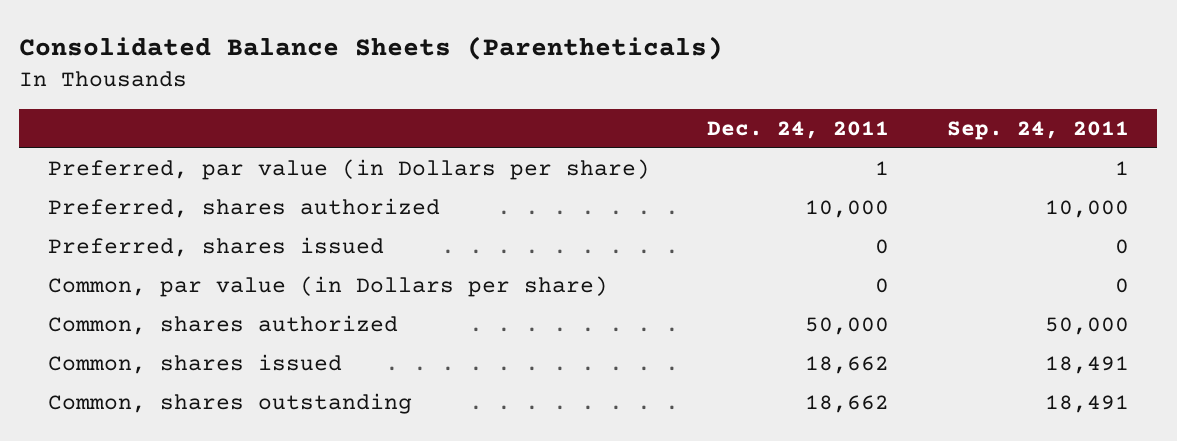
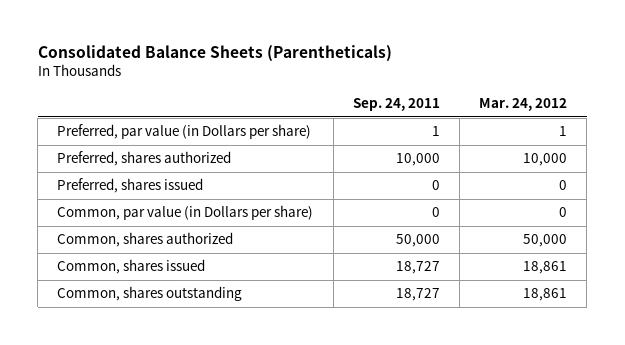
[707,121,890,140] Dec. 24, 2011 -> none
none -> [479,98,568,112] Mar. 24, 2012
[1044,356,1129,375] 18,491 -> [395,261,440,275] 18,727
[1044,395,1129,414] 18,491 -> [395,288,440,302] 18,727

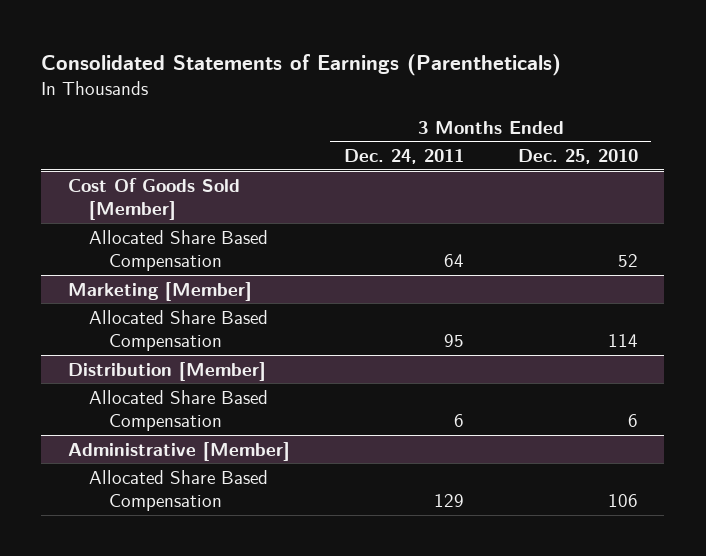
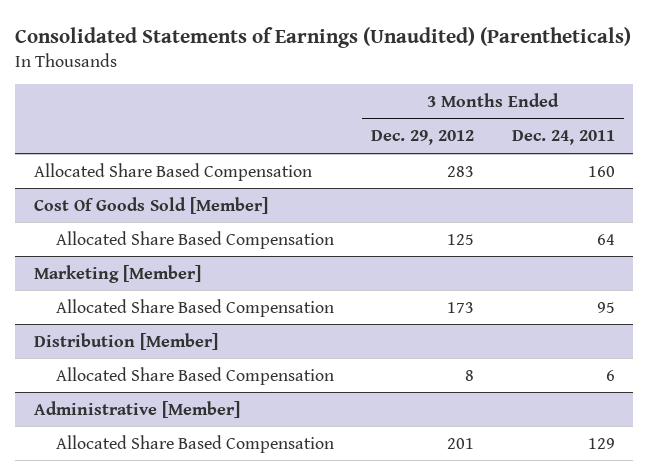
[41,53,562,76] Consolidated Statements of Earnings (Parentheticals) -> [15,26,632,48] Consolidated Statements of Earnings (Unaudited) (Parentheticals)
[517,148,638,164] Dec. 25, 2010 -> none
none -> [371,130,475,146] Dec. 29, 2012
none -> [34,162,313,181] Allocated Share Based Compensation

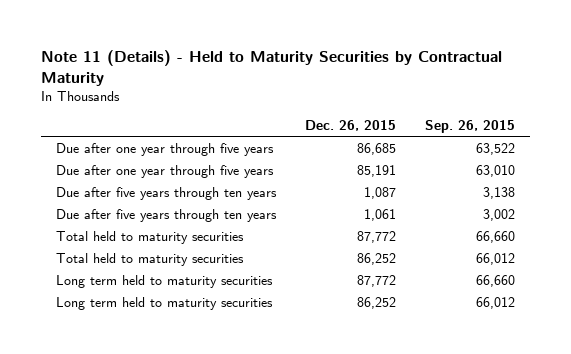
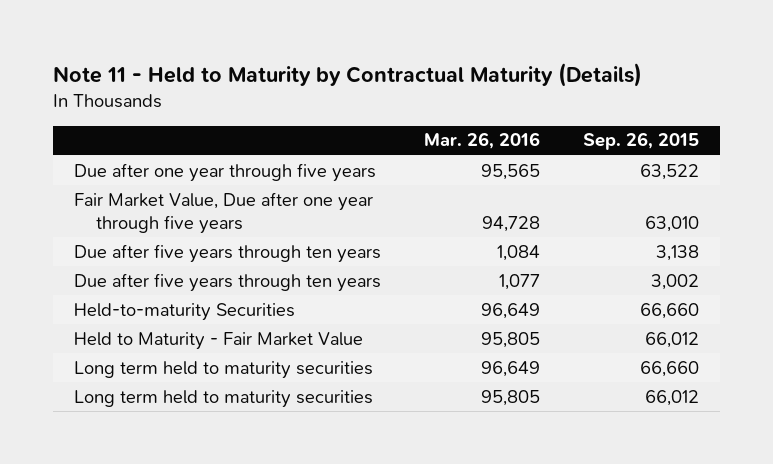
[41,49,503,86] Note 11 (Details) - Held to Maturity Securities by Contractual Maturity -> [52,62,642,87] Note 11 - Held to Maturity by Contractual Maturity (Details)
[305,119,397,131] Dec. 26, 2015 -> none
none -> [423,132,540,150] Mar. 26, 2016
[55,164,274,178] Due after one year through five years -> [74,191,374,235] Fair Market Value, Due after one year through five years
[55,230,244,244] Total held to maturity securities -> [74,302,296,321] Held-to-maturity Securities
[55,252,244,266] Total held to maturity securities -> [74,331,364,350] Held to Maturity - Fair Market Value

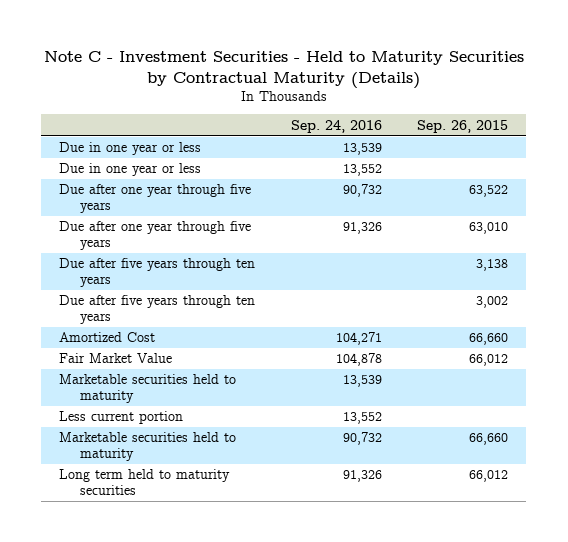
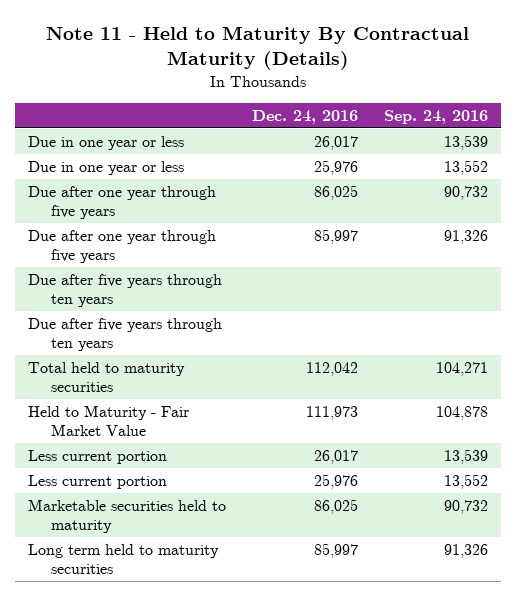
[43,51,524,89] Note C - Investment Securities - Held to Maturity Securities by Contractual Maturity (Details) -> [46,25,470,70] Note 11 - Held to Maturity By Contractual Maturity (Details)
[417,119,509,133] Sep. 26, 2015 -> none
none -> [252,109,359,124] Dec. 24, 2016
[59,332,156,343] Amortized Cost -> [28,362,186,392] Total held to maturity securities
[59,353,173,364] Fair Market Value -> [28,405,190,436] Held to Maturity - Fair Market Value
[59,374,237,403] Marketable securities held to maturity -> [28,450,168,465] Less current portion

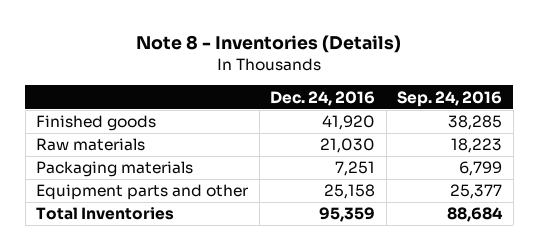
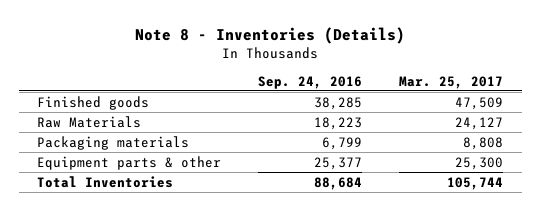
[270,90,376,106] Dec. 24, 2016 -> none
none -> [399,75,504,89] Mar. 25, 2017
[36,138,146,152] Raw materials -> [37,115,142,128] Raw Materials
[36,184,249,201] Equipment parts and other -> [37,155,222,170] Equipment parts & other

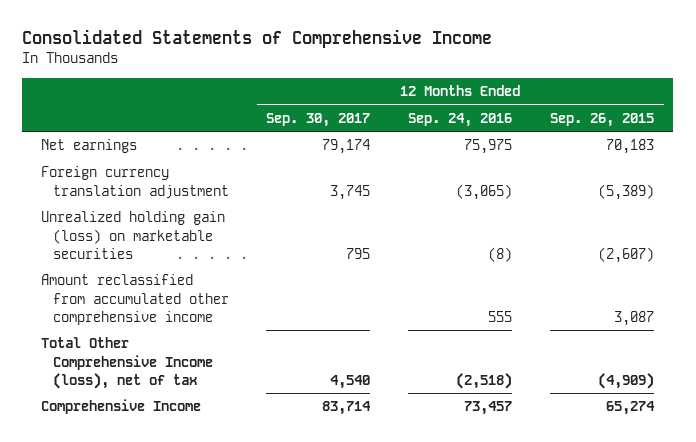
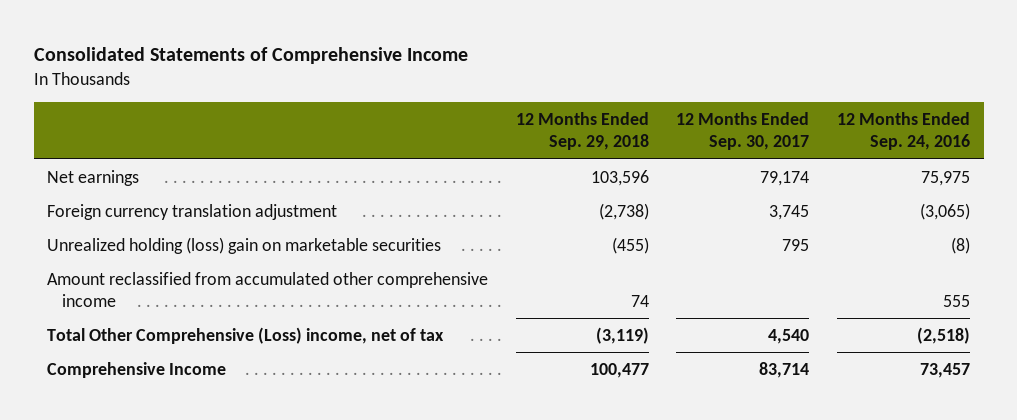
[550,112,655,127] Sep. 26, 2015 -> none
none -> [515,111,649,151] 12 Months Ended Sep. 29, 2018
[41,211,226,259] Unrealized holding gain (loss) on marketable securities -> [47,236,442,254] Unrealized holding (loss) gain on marketable securities
[41,337,213,389] Total Other Comprehensive Income (loss), net of tax -> [47,326,445,344] Total Other Comprehensive (Loss) income, net of tax

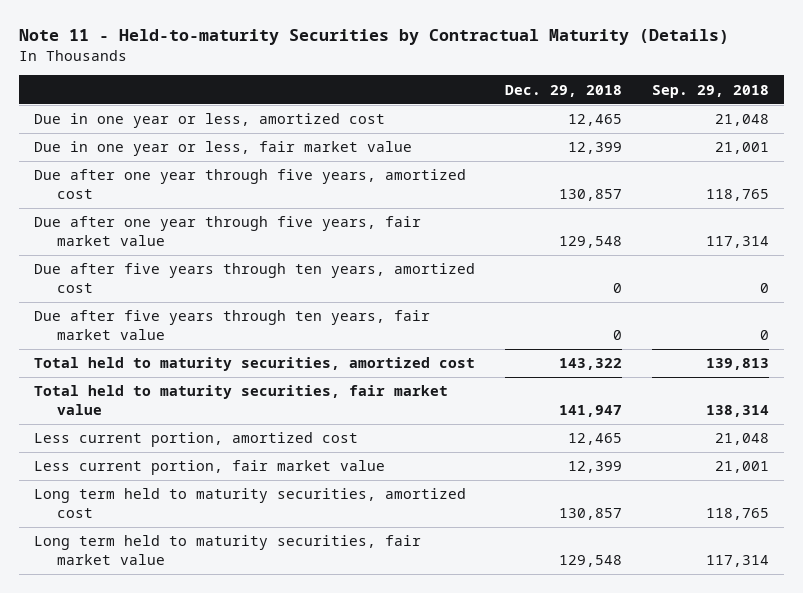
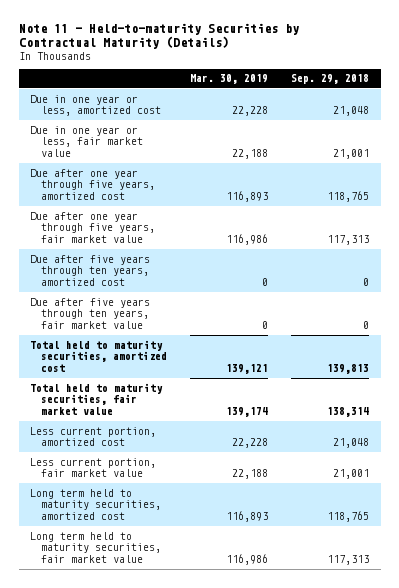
[504,84,622,97] Dec. 29, 2018 -> none
none -> [190,74,269,85] Mar. 30, 2019
[705,235,769,248] 117,314 -> [327,235,370,246] 117,313
[705,554,769,567] 117,314 -> [327,555,370,566] 117,313

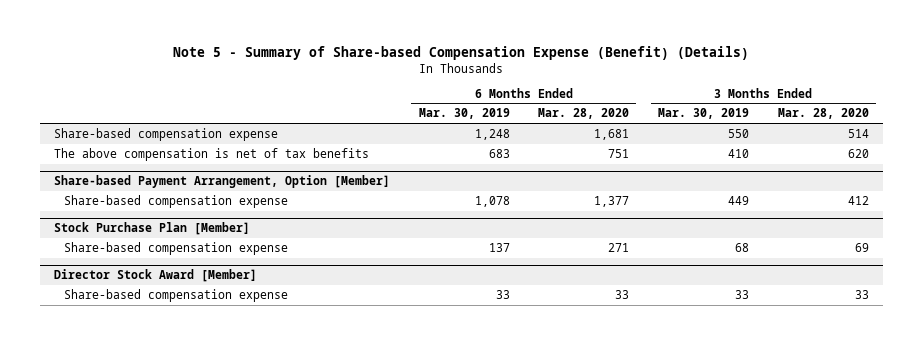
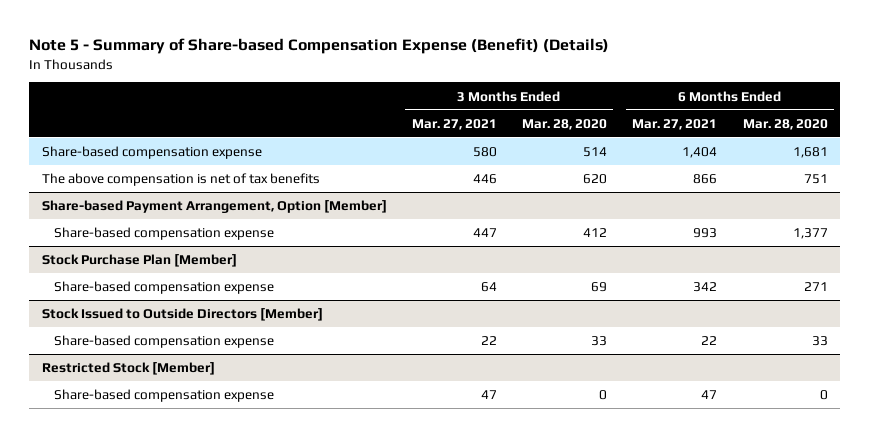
[418,108,510,120] Mar. 30, 2019 -> none
[657,108,749,120] Mar. 30, 2019 -> none
none -> [411,118,497,130] Mar. 27, 2021
none -> [632,118,718,130] Mar. 27, 2021
[53,269,257,283] Director Stock Award [Member] -> none
none -> [41,308,323,322] Stock Issued to Outside Directors [Member]
none -> [41,362,215,376] Restricted Stock [Member]
none -> [54,389,275,403] Share-based compensation expense

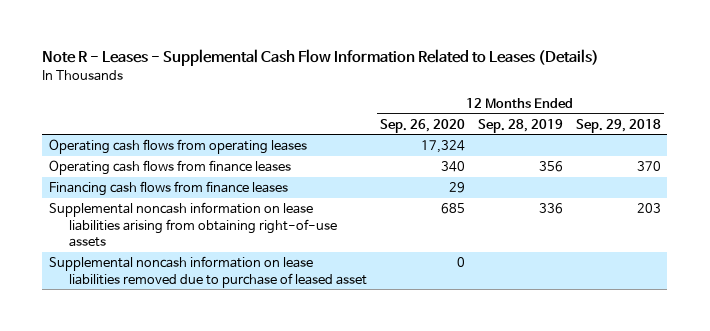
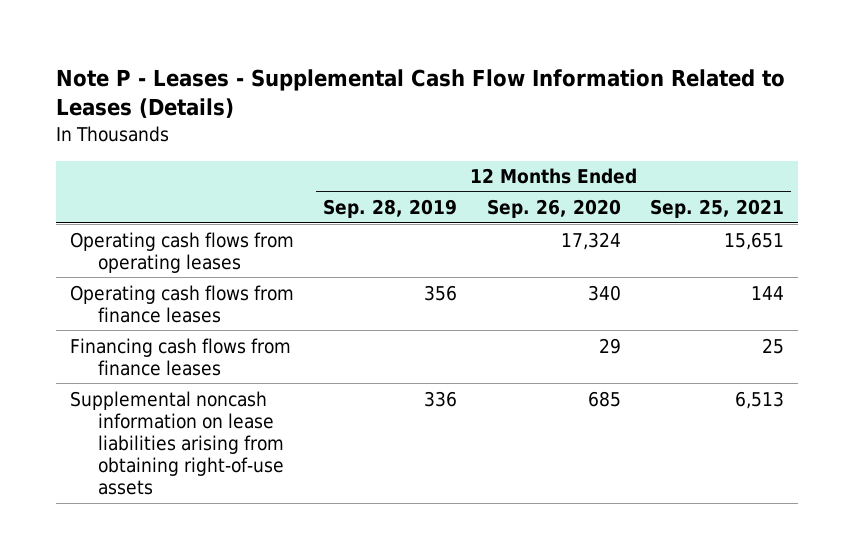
[42,49,600,67] Note R - Leases - Supplemental Cash Flow Information Related to Leases (Details) -> [55,68,785,119] Note P - Leases - Supplemental Cash Flow Information Related to Leases (Details)
[575,118,661,133] Sep. 29, 2018 -> none
none -> [649,199,784,219] Sep. 25, 2021
[48,256,367,288] Supplemental noncash information on lease liabilities removed due to purchase of leased asset -> none

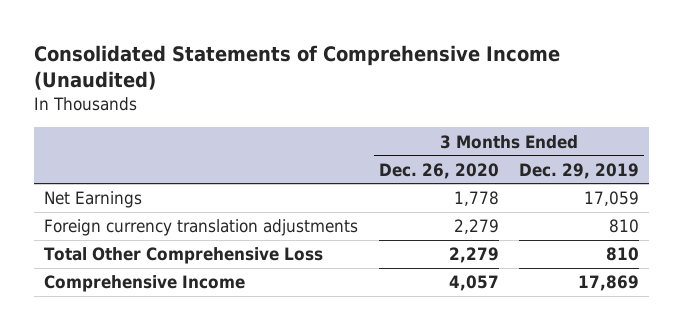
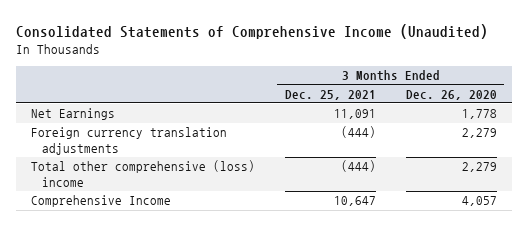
[518,162,639,179] Dec. 29, 2019 -> none
none -> [284,89,376,100] Dec. 25, 2021
[44,247,324,265] Total Other Comprehensive Loss -> [30,160,255,187] Total other comprehensive (loss) income

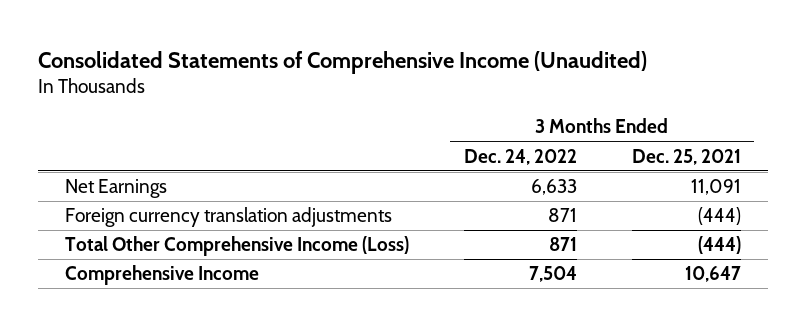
[405,89,497,100] Dec. 26, 2020 -> none
none -> [463,148,577,165] Dec. 24, 2022
[30,160,255,187] Total other comprehensive (loss) income -> [65,236,410,257] Total Other Comprehensive Income (Loss)

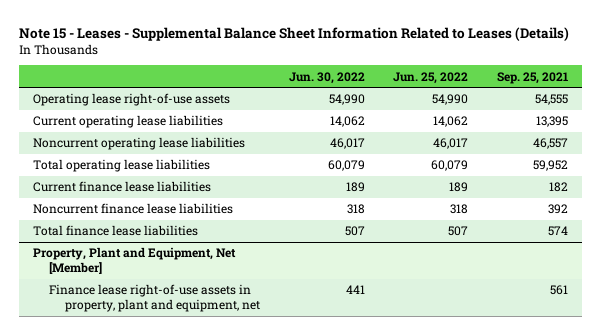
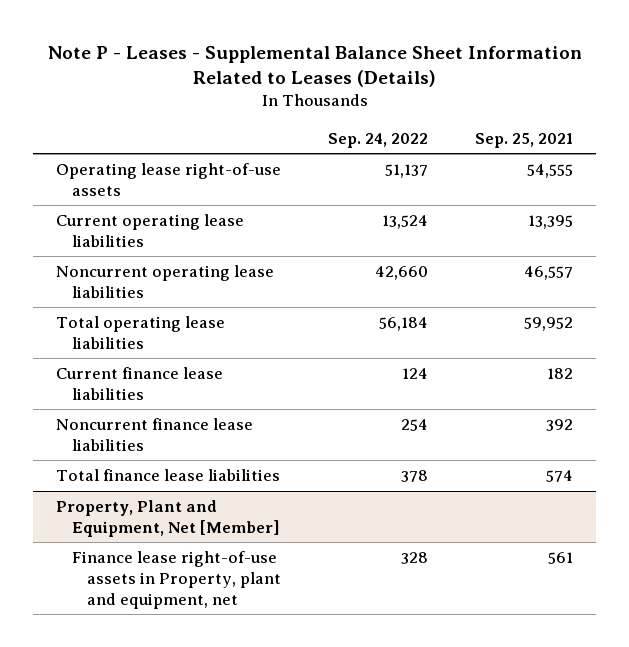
[19,26,570,41] Note 15 - Leases - Supplemental Balance Sheet Information Related to Leases (Details) -> [47,45,582,88] Note P - Leases - Supplemental Balance Sheet Information Related to Leases (Details)
[288,71,365,84] Jun. 30, 2022 -> none
[393,71,469,84] Jun. 25, 2022 -> none
none -> [328,132,429,148] Sep. 24, 2022
[49,284,261,313] Finance lease right-of-use assets in property, plant and equipment, net -> [71,550,282,609] Finance lease right-of-use assets in Property, plant and equipment, net

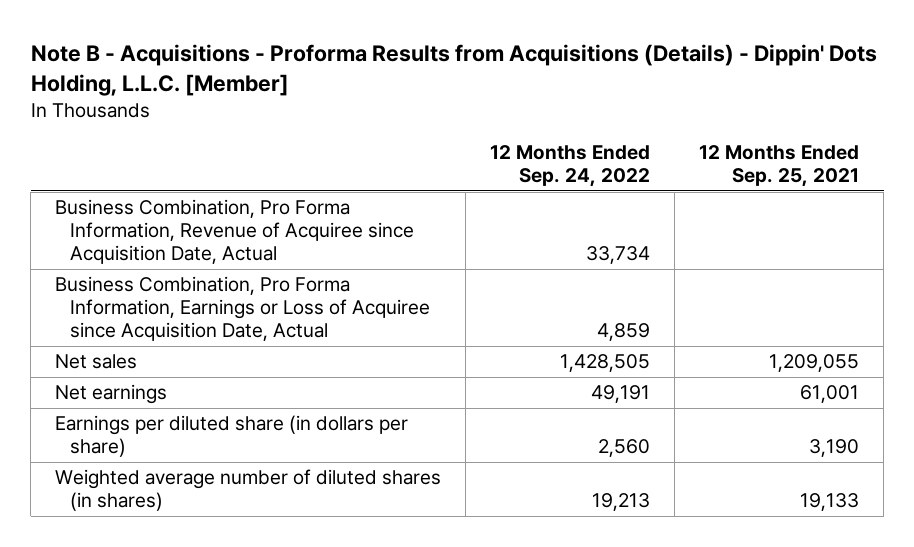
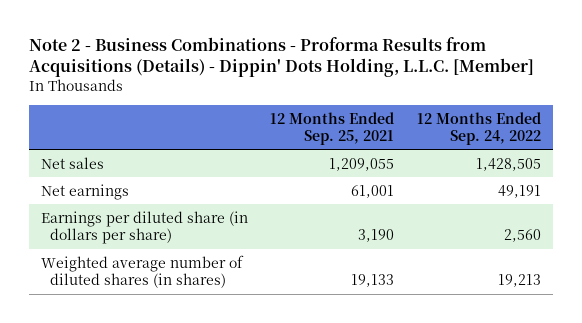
[30,43,877,96] Note B - Acquisitions - Proforma Results from Acquisitions (Details) - Dippin' Dots Holding, L.L.C. [Member] -> [29,36,535,78] Note 2 - Business Combinations - Proforma Results from Acquisitions (Details) - Dippin' Dots Holding, L.L.C. [Member]
[55,199,415,265] Business Combination, Pro Forma Information, Revenue of Acquiree since Acquisition Date, Actual -> none
[55,276,431,342] Business Combination, Pro Forma Information, Earnings or Loss of Acquiree since Acquisition Date, Actual -> none

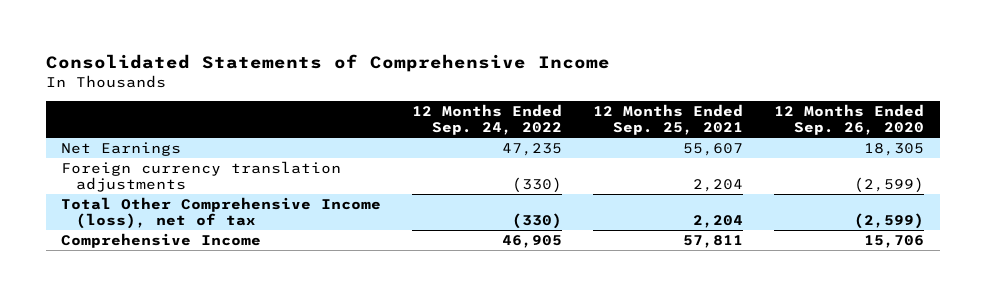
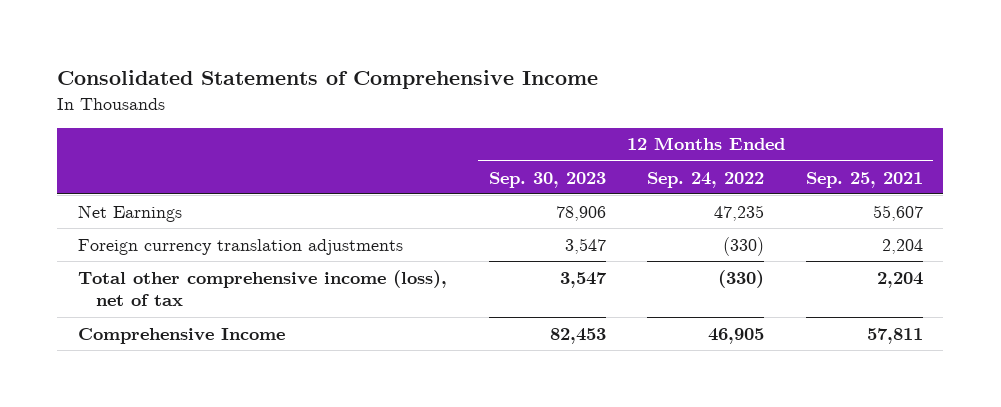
[774,104,925,136] 12 Months Ended Sep. 26, 2020 -> none
none -> [488,171,606,188] Sep. 30, 2023
[61,197,382,230] Total Other Comprehensive Income (loss), net of tax -> [78,269,448,307] Total other comprehensive income (loss), net of tax

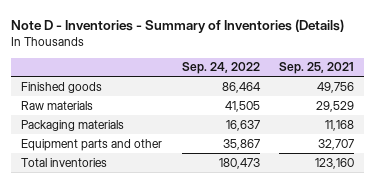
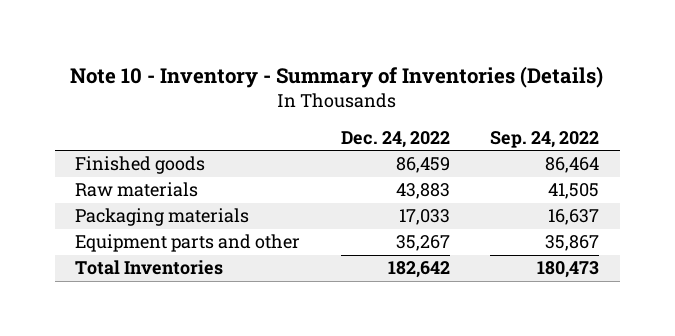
[11,18,345,33] Note D - Inventories - Summary of Inventories (Details) -> [70,65,604,88] Note 10 - Inventory - Summary of Inventories (Details)
[279,62,355,75] Sep. 25, 2021 -> none
none -> [340,130,450,148] Dec. 24, 2022
[21,157,108,167] Total inventories -> [75,260,224,276] Total Inventories

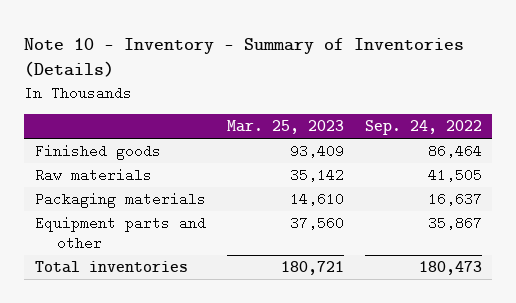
[340,130,450,148] Dec. 24, 2022 -> none
none -> [226,120,344,135] Mar. 25, 2023
[75,260,224,276] Total Inventories -> [34,261,188,274] Total inventories

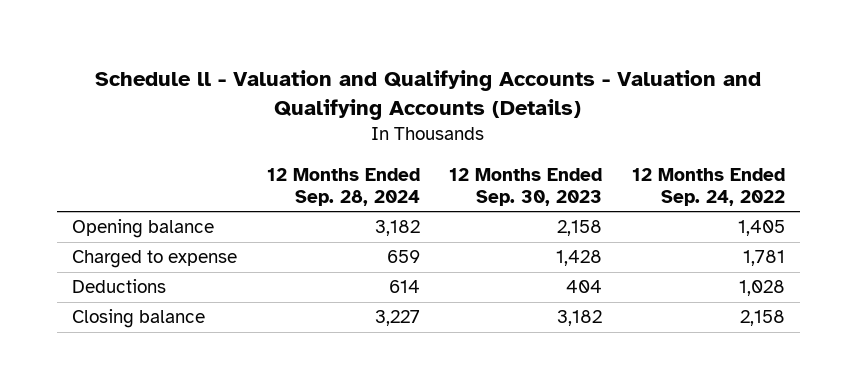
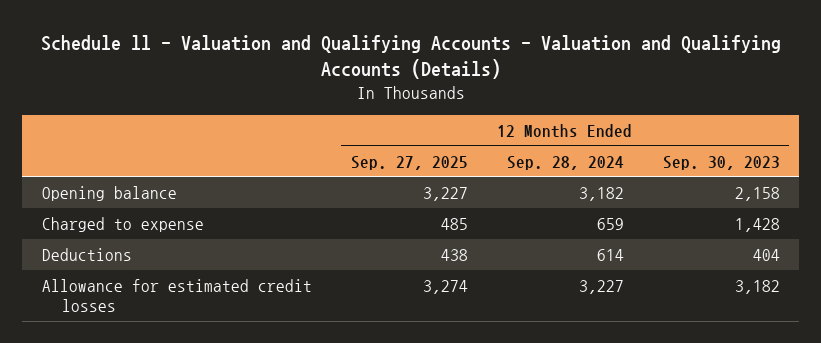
[631,167,785,206] 12 Months Ended Sep. 24, 2022 -> none
none -> [350,155,468,170] Sep. 27, 2025
[71,309,205,329] Closing balance -> [41,278,312,312] Allowance for estimated credit losses

